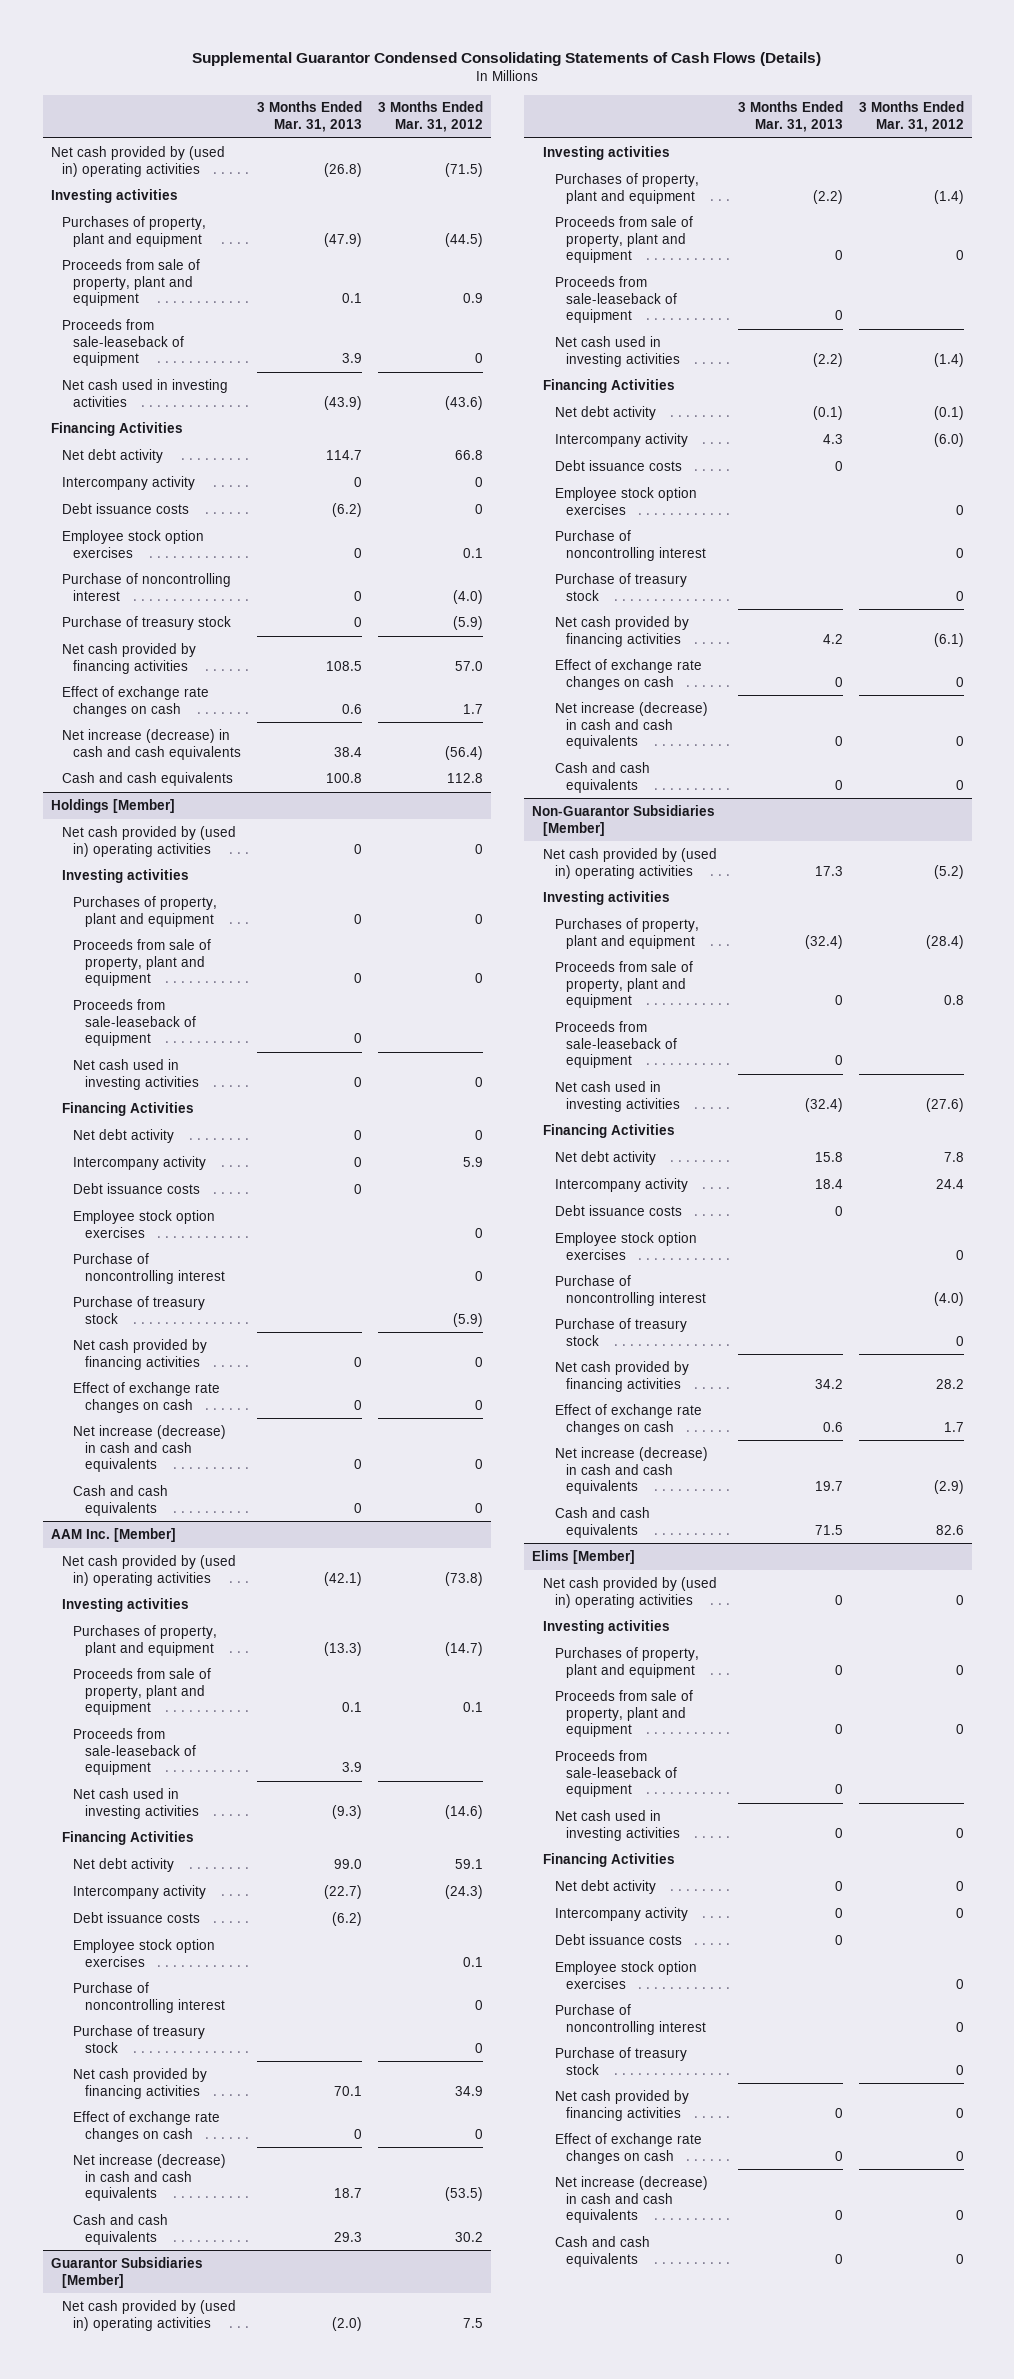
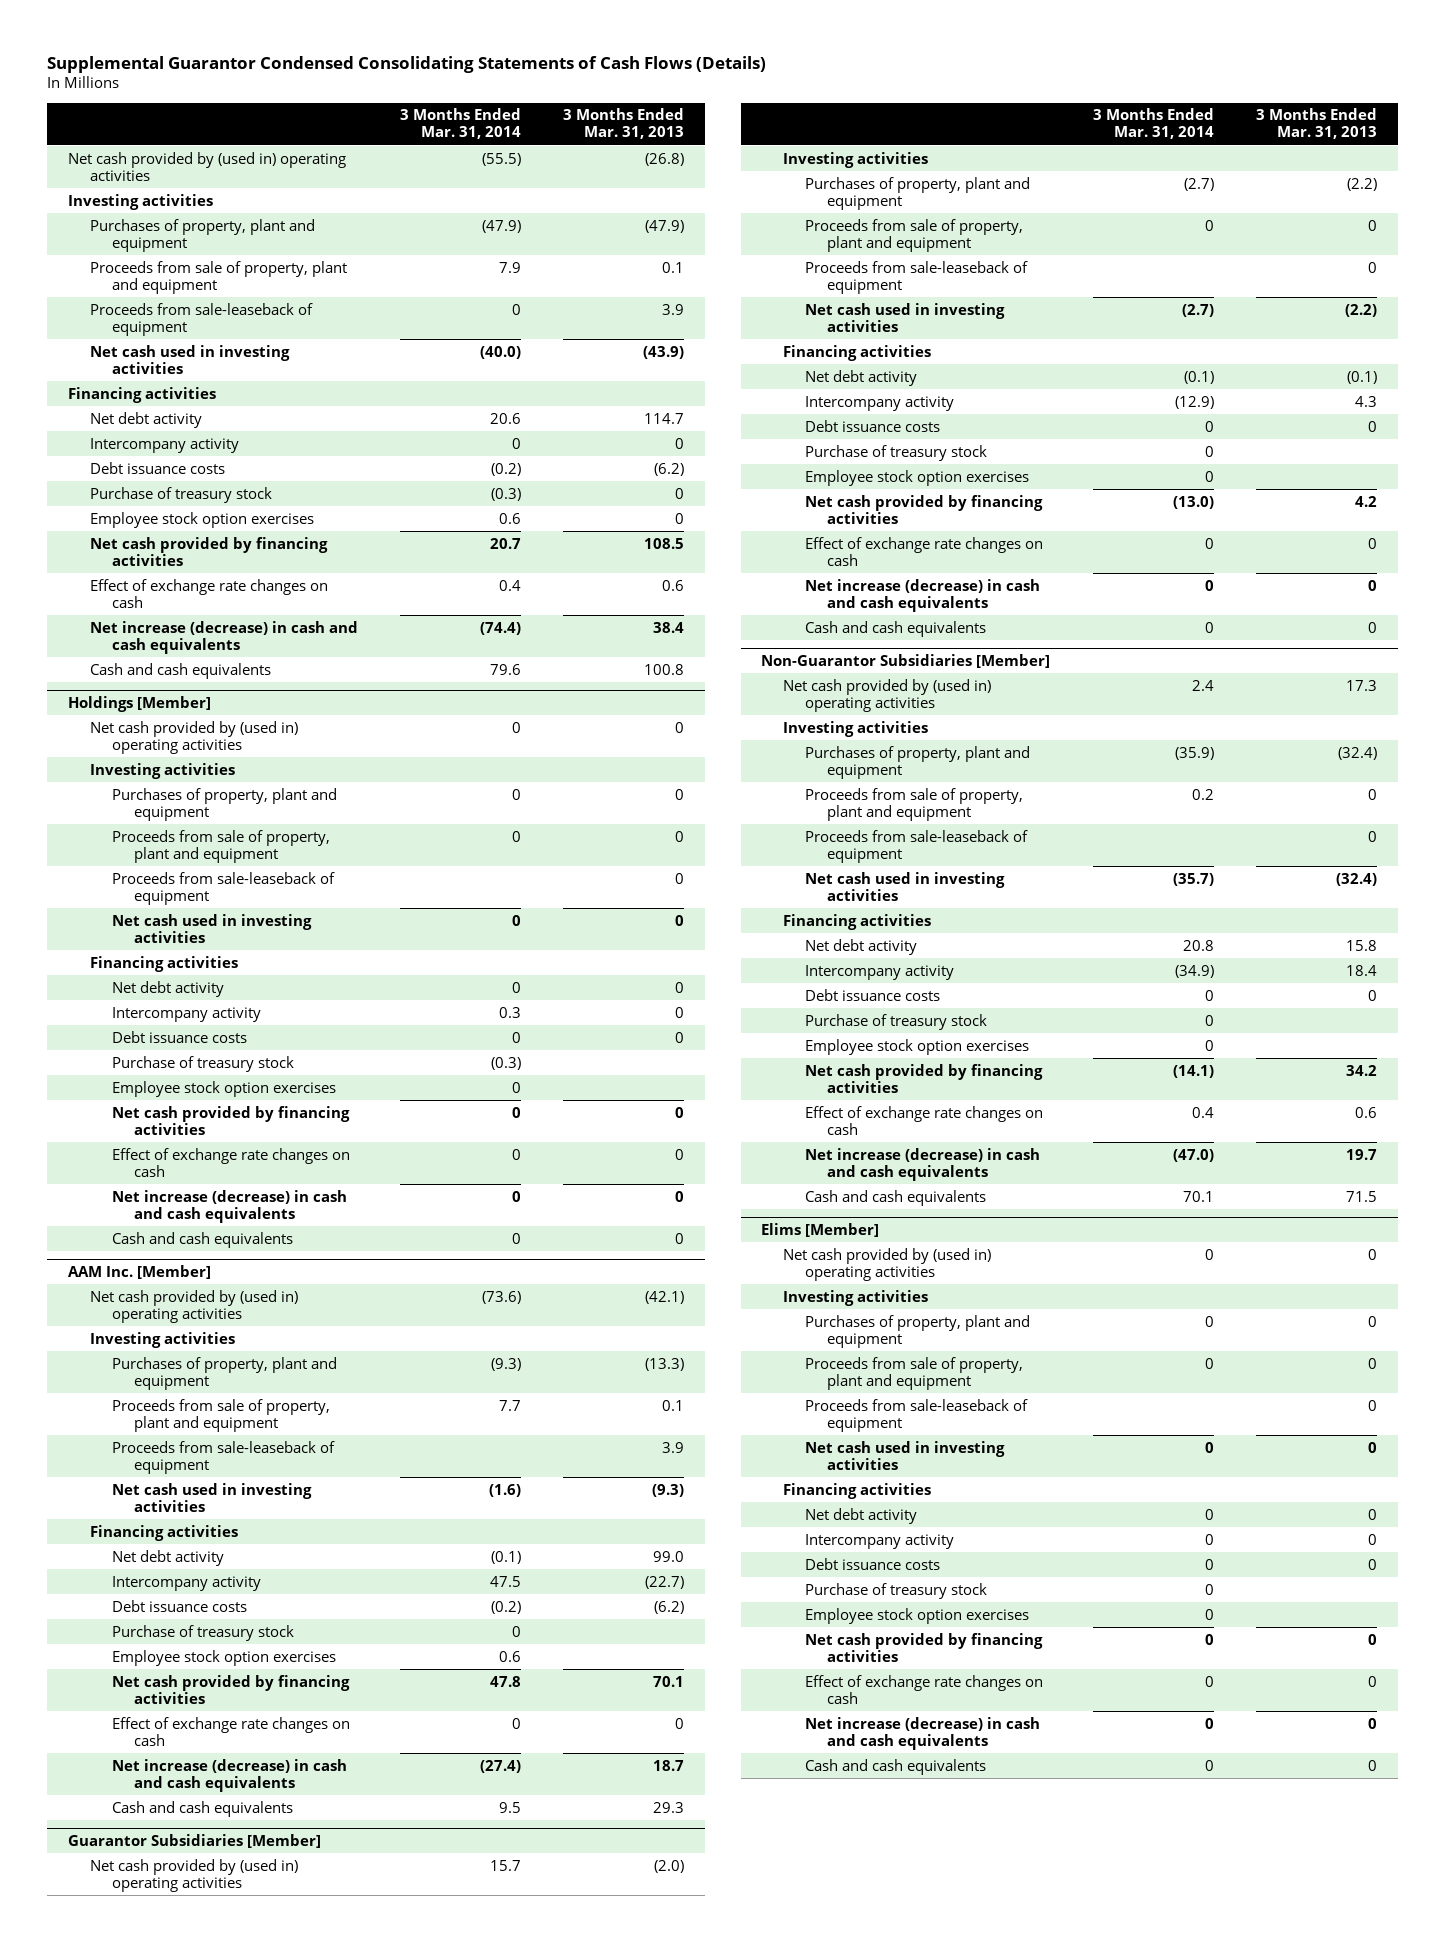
[377,101,483,133] 3 Months Ended Mar. 31, 2012 -> none
none -> [399,108,521,140] 3 Months Ended Mar. 31, 2014
[50,421,183,436] Financing Activities -> [67,386,216,403] Financing activities
[61,572,231,601] Purchase of noncontrolling interest -> none
[61,529,204,558] Employee stock option exercises -> [89,511,314,528] Employee stock option exercises
[61,1101,194,1116] Financing Activities -> [89,955,238,972] Financing activities
[73,1252,225,1284] Purchase of noncontrolling interest -> none
[73,1209,216,1238] Employee stock option exercises -> [111,1080,336,1097] Employee stock option exercises
[61,1830,194,1845] Financing Activities -> [89,1524,238,1541] Financing activities
[73,1981,225,2013] Purchase of noncontrolling interest -> none
[73,1938,216,1967] Employee stock option exercises -> [111,1649,336,1666] Employee stock option exercises
[543,378,676,393] Financing Activities -> [783,344,932,361] Financing activities
[554,529,706,561] Purchase of noncontrolling interest -> none
[554,486,697,515] Employee stock option exercises -> [805,469,1030,486] Employee stock option exercises
[543,1123,676,1138] Financing Activities -> [783,913,932,930] Financing activities
[554,1274,706,1306] Purchase of noncontrolling interest -> none
[554,1231,697,1260] Employee stock option exercises -> [805,1038,1030,1055] Employee stock option exercises
[543,1852,676,1867] Financing Activities -> [783,1482,932,1499] Financing activities
[554,2003,706,2035] Purchase of noncontrolling interest -> none
[554,1960,697,1989] Employee stock option exercises -> [805,1607,1030,1624] Employee stock option exercises

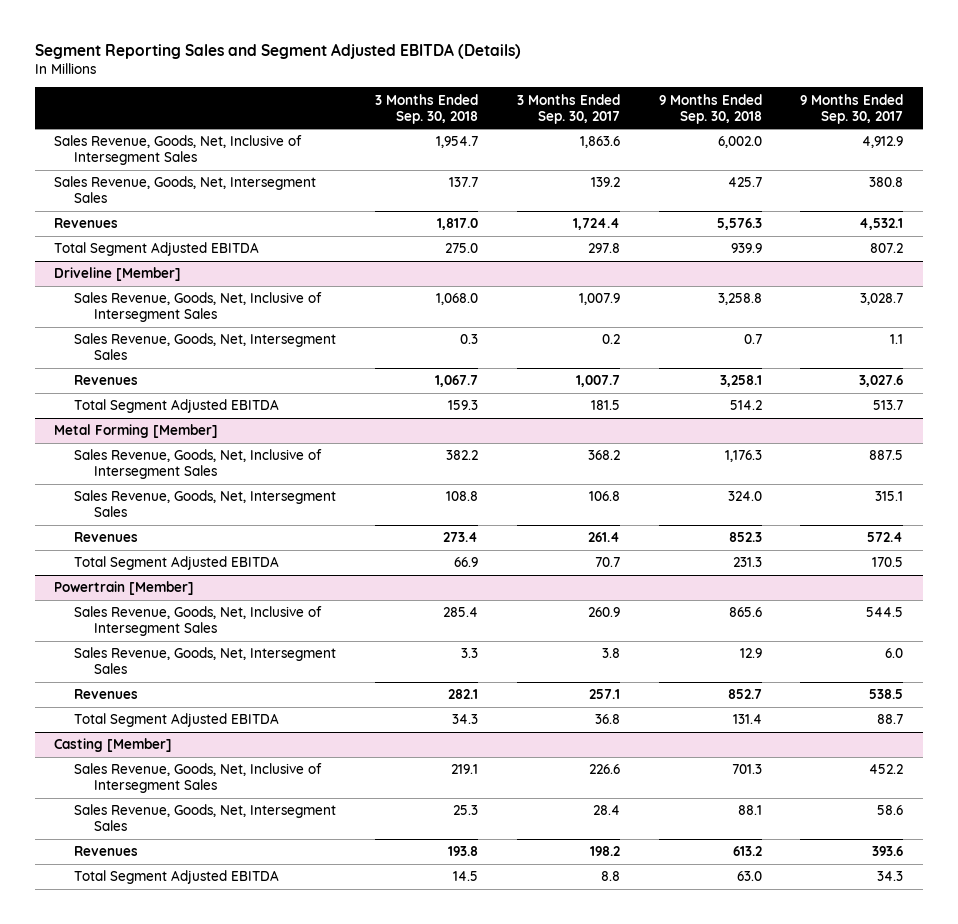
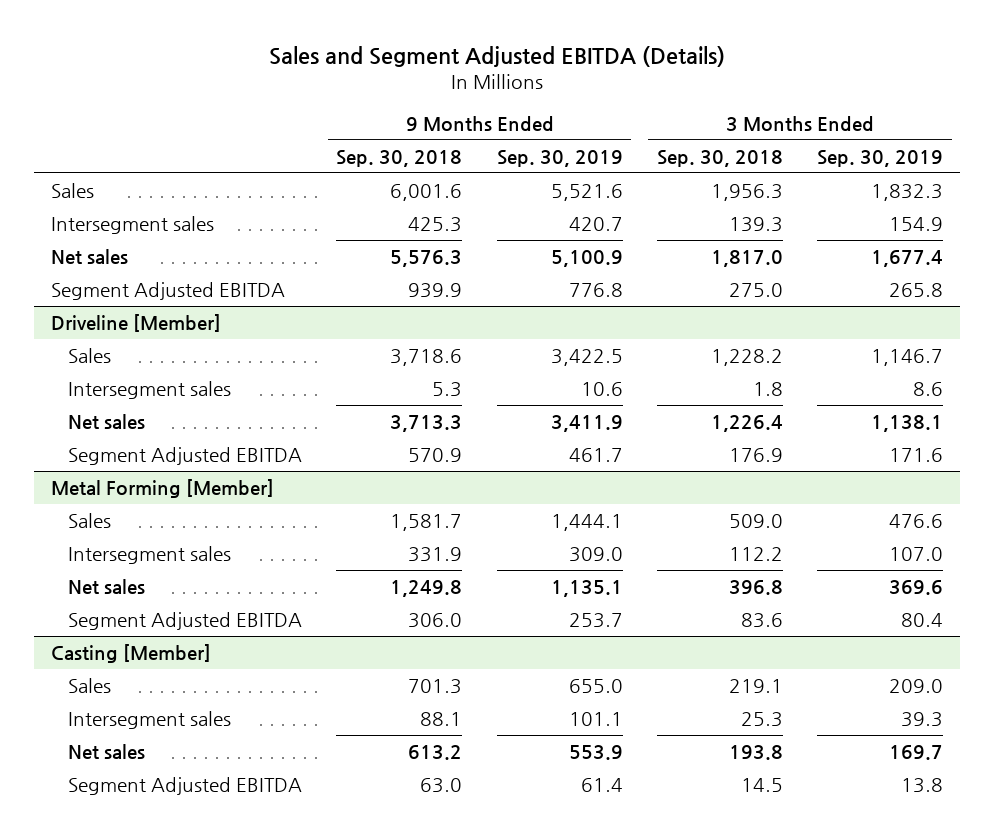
[35,42,522,59] Segment Reporting Sales and Segment Adjusted EBITDA (Details) -> [269,45,726,67] Sales and Segment Adjusted EBITDA (Details)
[516,93,620,124] 3 Months Ended Sep. 30, 2017 -> none
[800,93,904,124] 9 Months Ended Sep. 30, 2017 -> none
none -> [496,149,623,167] Sep. 30, 2019
none -> [817,149,944,167] Sep. 30, 2019
[54,135,303,166] Sales Revenue, Goods, Net, Inclusive of Intersegment Sales -> none
none -> [51,183,95,199] Sales
[54,176,317,204] Sales Revenue, Goods, Net, Intersegment Sales -> [51,216,215,235] Intersegment sales
[449,177,479,188] 137.7 -> [728,217,783,233] 139.3
[727,177,762,188] 425.7 -> [408,217,463,233] 425.3
[54,218,119,229] Revenues -> [51,249,129,265] Net sales
[54,242,260,257] Total Segment Adjusted EBITDA -> [51,282,286,301] Segment Adjusted EBITDA
[74,292,323,323] Sales Revenue, Goods, Net, Inclusive of Intersegment Sales -> none
[74,375,139,386] Revenues -> none
none -> [68,348,112,364] Sales
[74,333,337,361] Sales Revenue, Goods, Net, Intersegment Sales -> [68,381,232,400] Intersegment sales
[460,334,479,345] 0.3 -> [752,382,783,397] 1.8
[743,334,762,345] 0.7 -> [432,382,463,398] 5.3
none -> [68,414,146,430] Net sales
[74,399,280,414] Total Segment Adjusted EBITDA -> [68,447,303,466] Segment Adjusted EBITDA
[448,400,479,411] 159.3 -> [728,448,783,463] 176.9
[729,400,762,411] 514.2 -> [408,448,463,463] 570.9
[74,449,323,480] Sales Revenue, Goods, Net, Inclusive of Intersegment Sales -> none
[74,532,139,543] Revenues -> none
[54,581,195,596] Powertrain [Member] -> none
[74,606,323,637] Sales Revenue, Goods, Net, Inclusive of Intersegment Sales -> none
[74,647,337,675] Sales Revenue, Goods, Net, Intersegment Sales -> none
[74,689,139,700] Revenues -> none
[74,713,280,728] Total Segment Adjusted EBITDA -> none
none -> [68,513,112,529] Sales
[74,490,337,518] Sales Revenue, Goods, Net, Intersegment Sales -> [68,546,232,565] Intersegment sales
[446,491,479,502] 108.8 -> [728,547,783,562] 112.2
[727,491,762,502] 324.0 -> [408,547,463,563] 331.9
none -> [68,579,146,595] Net sales
[74,556,280,571] Total Segment Adjusted EBITDA -> [68,612,303,631] Segment Adjusted EBITDA
[454,557,479,568] 66.9 -> [740,613,783,629] 83.6
[732,557,762,568] 231.3 -> [408,613,463,629] 306.0
[74,763,323,794] Sales Revenue, Goods, Net, Inclusive of Intersegment Sales -> [68,678,112,694] Sales
[74,804,337,832] Sales Revenue, Goods, Net, Intersegment Sales -> [68,711,232,730] Intersegment sales
[74,846,139,857] Revenues -> [68,744,146,760] Net sales
[74,870,280,885] Total Segment Adjusted EBITDA -> [68,777,303,796] Segment Adjusted EBITDA

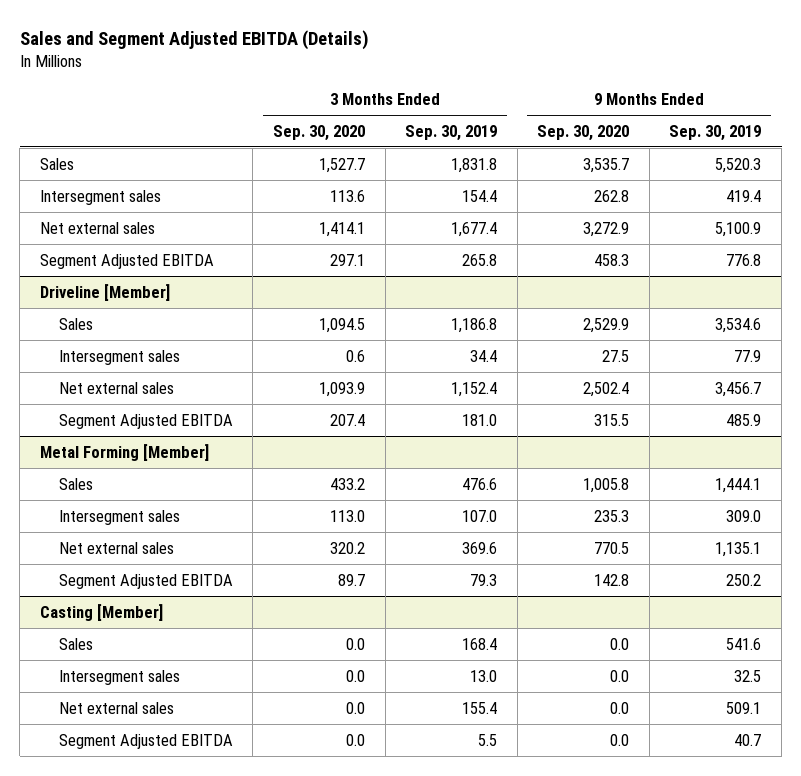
[336,149,463,167] Sep. 30, 2018 -> none
[656,149,783,167] Sep. 30, 2018 -> none
none -> [273,124,366,141] Sep. 30, 2020
none -> [537,124,630,141] Sep. 30, 2020
[550,184,623,202] 5,521.6 -> [715,157,762,173] 5,520.3
[871,184,944,202] 1,832.3 -> [451,157,498,173] 1,831.8
[568,217,623,232] 420.7 -> [726,189,762,202] 419.4
[889,217,944,232] 154.9 -> [462,189,498,202] 154.4
[51,249,129,265] Net sales -> [39,221,155,234] Net external sales
[550,349,623,367] 3,422.5 -> [715,317,762,333] 3,534.6
[871,349,944,367] 1,146.7 -> [451,317,498,333] 1,186.8
[580,382,623,397] 10.6 -> [734,349,762,362] 77.9
[913,382,944,397] 8.6 -> [470,349,498,362] 34.4
[68,414,146,430] Net sales -> [58,381,174,394] Net external sales
[550,415,623,433] 3,411.9 -> [715,381,762,397] 3,456.7
[871,415,944,433] 1,138.1 -> [451,381,498,397] 1,152.4
[568,448,623,463] 461.7 -> [726,413,762,426] 485.9
[889,448,944,463] 171.6 -> [462,413,498,426] 181.0
[68,579,146,595] Net sales -> [58,541,174,554] Net external sales
[568,613,623,629] 253.7 -> [726,573,762,586] 250.2
[901,613,944,628] 80.4 -> [470,573,498,586] 79.3
[568,679,623,694] 655.0 -> [726,637,762,650] 541.6
[889,679,944,694] 209.0 -> [462,637,498,650] 168.4
[568,712,623,727] 101.1 -> [734,669,762,682] 32.5
[901,712,944,728] 39.3 -> [470,669,498,682] 13.0
[68,744,146,760] Net sales -> [58,701,174,714] Net external sales
[568,745,623,761] 553.9 -> [726,701,762,714] 509.1
[889,745,944,761] 169.7 -> [462,701,498,714] 155.4
[580,778,623,793] 61.4 -> [734,733,762,746] 40.7
[901,778,944,794] 13.8 -> [478,733,498,746] 5.5

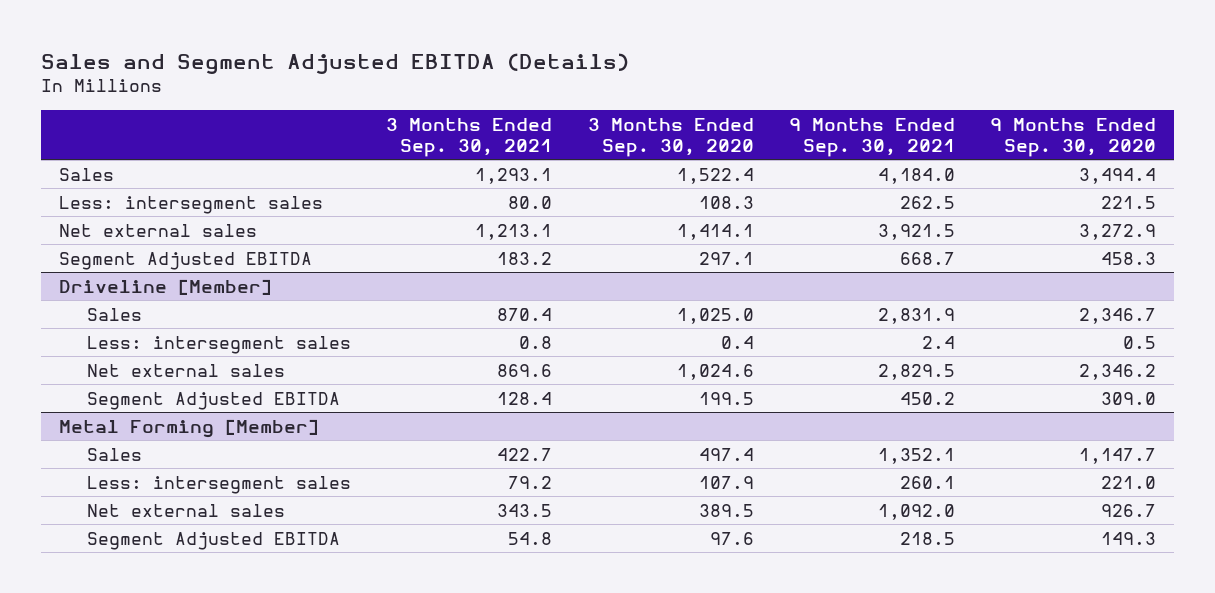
[405,124,498,141] Sep. 30, 2019 -> none
[669,124,762,141] Sep. 30, 2019 -> none
none -> [386,117,553,157] 3 Months Ended Sep. 30, 2021
none -> [788,117,955,157] 9 Months Ended Sep. 30, 2021
[319,157,366,173] 1,527.7 -> [676,167,754,184] 1,522.4
[583,157,630,173] 3,535.7 -> [1079,167,1157,184] 3,494.4
[39,189,161,205] Intersegment sales -> [59,195,324,214] Less: intersegment sales
[330,189,366,202] 113.6 -> [698,195,754,209] 108.3
[594,189,630,202] 262.8 -> [1101,195,1157,209] 221.5
[319,317,366,333] 1,094.5 -> [676,307,754,324] 1,025.0
[583,317,630,333] 2,529.9 -> [1079,307,1157,324] 2,346.7
[58,349,180,365] Intersegment sales -> [86,335,351,354] Less: intersegment sales
[346,349,366,362] 0.6 -> [720,335,754,349] 0.4
[602,349,630,362] 27.5 -> [1123,335,1157,349] 0.5
[319,381,366,397] 1,093.9 -> [676,363,754,380] 1,024.6
[583,381,630,397] 2,502.4 -> [1079,363,1157,380] 2,346.2
[330,413,366,426] 207.4 -> [698,391,754,405] 199.5
[594,413,630,426] 315.5 -> [1101,391,1157,405] 309.0
[39,603,163,621] Casting [Member] -> none
[58,637,93,650] Sales -> none
[58,669,180,685] Intersegment sales -> none
[58,701,174,714] Net external sales -> none
[58,733,233,749] Segment Adjusted EBITDA -> none
[330,477,366,490] 433.2 -> [698,447,754,461] 497.4
[583,477,630,493] 1,005.8 -> [1079,447,1157,464] 1,147.7
[58,509,180,525] Intersegment sales -> [86,475,351,494] Less: intersegment sales
[330,509,366,522] 113.0 -> [698,475,754,489] 107.9
[594,509,630,522] 235.3 -> [1101,475,1157,489] 221.0
[330,541,366,554] 320.2 -> [698,503,754,517] 389.5
[594,541,630,554] 770.5 -> [1101,503,1157,517] 926.7
[338,573,366,586] 89.7 -> [709,531,754,545] 97.6
[594,573,630,586] 142.8 -> [1101,531,1157,545] 149.3

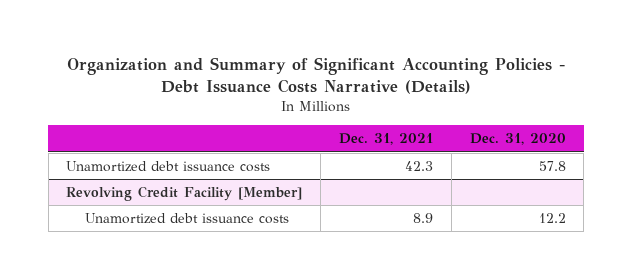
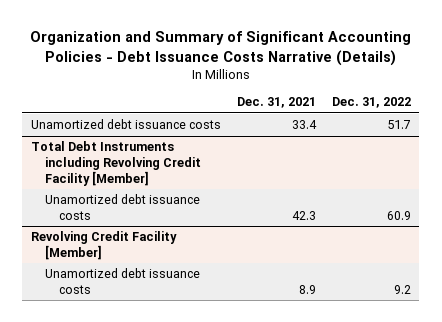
[469,133,566,146] Dec. 31, 2020 -> none
none -> [332,97,412,109] Dec. 31, 2022
none -> [30,119,221,130] Unamortized debt issuance costs
none -> [30,141,201,186] Total Debt Instruments including Revolving Credit Facility [Member]

